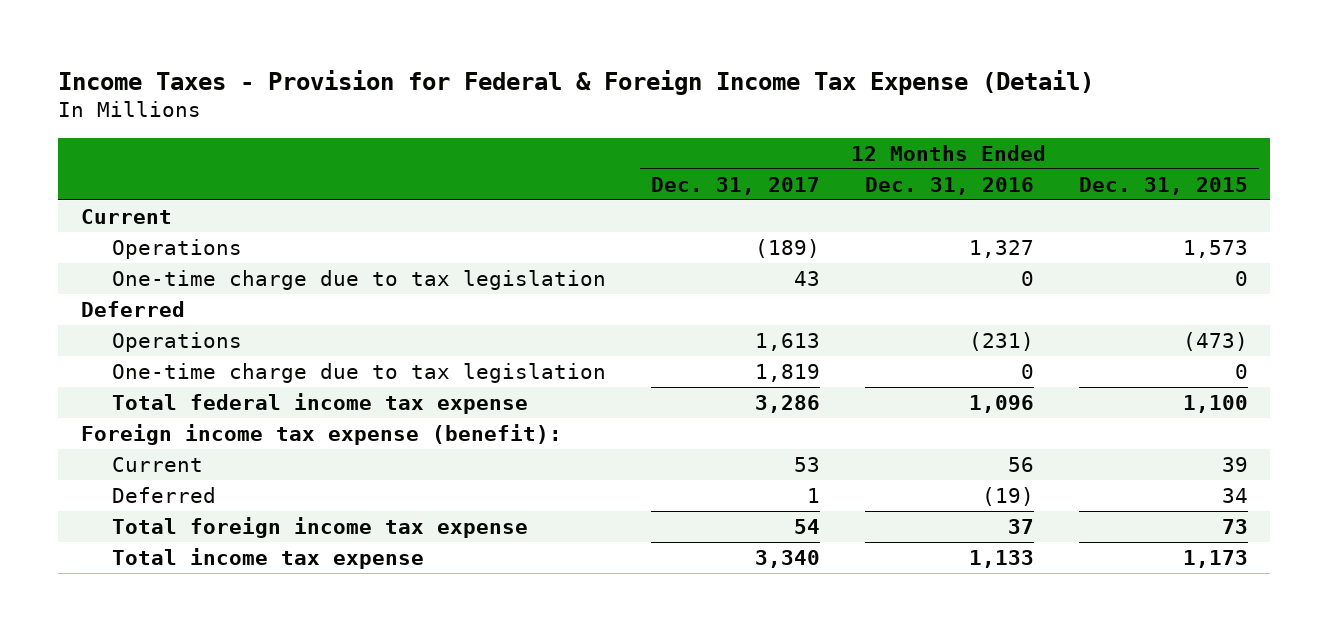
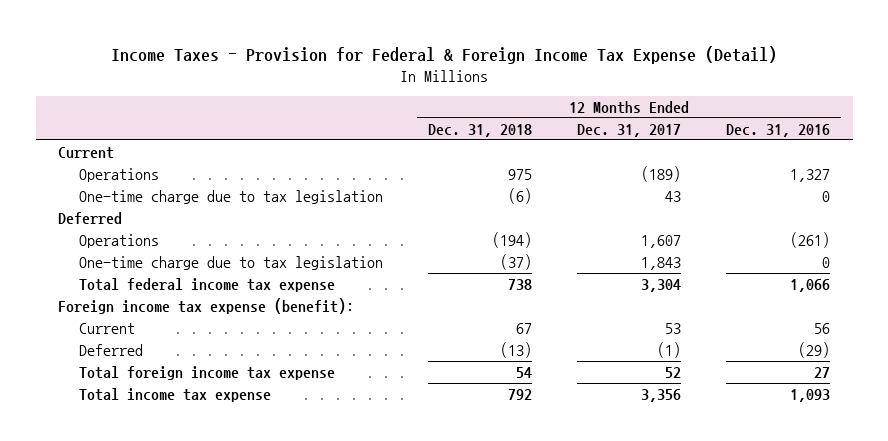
[1078,176,1248,195] Dec. 31, 2015 -> none
none -> [428,123,533,137] Dec. 31, 2018
[754,332,820,351] 1,613 -> [641,234,682,248] 1,607
[968,331,1034,351] (231) -> [790,231,831,248] (261)
[754,363,820,382] 1,819 -> [641,256,682,270] 1,843
[754,394,820,413] 3,286 -> [641,278,682,292] 3,304
[968,394,1034,413] 1,096 -> [790,278,831,292] 1,066
[806,487,820,503] 1 -> [657,341,682,358] (1)
[981,486,1034,506] (19) -> [798,341,831,358] (29)
[793,518,820,534] 54 -> [665,366,682,378] 52
[1007,518,1034,534] 37 -> [814,366,831,378] 27
[754,549,820,568] 3,340 -> [641,388,682,402] 3,356
[968,549,1034,568] 1,133 -> [790,388,831,402] 1,093

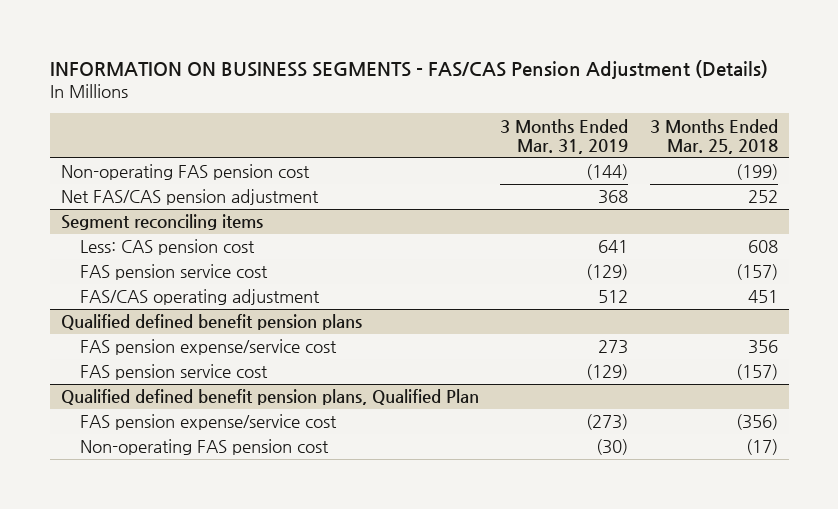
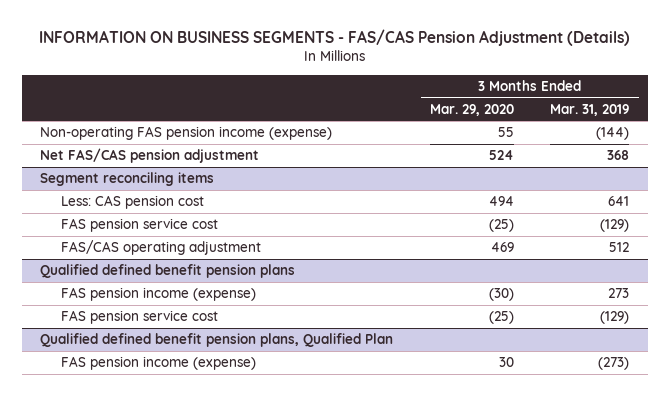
[649,118,778,154] 3 Months Ended Mar. 25, 2018 -> none
none -> [429,103,514,116] Mar. 29, 2020
[60,164,310,181] Non-operating FAS pension cost -> [40,126,333,141] Non-operating FAS pension income (expense)
[80,339,338,356] FAS pension expense/service cost -> [61,287,257,302] FAS pension income (expense)
[80,439,330,456] Non-operating FAS pension cost -> none
[80,414,338,431] FAS pension expense/service cost -> [61,356,257,371] FAS pension income (expense)

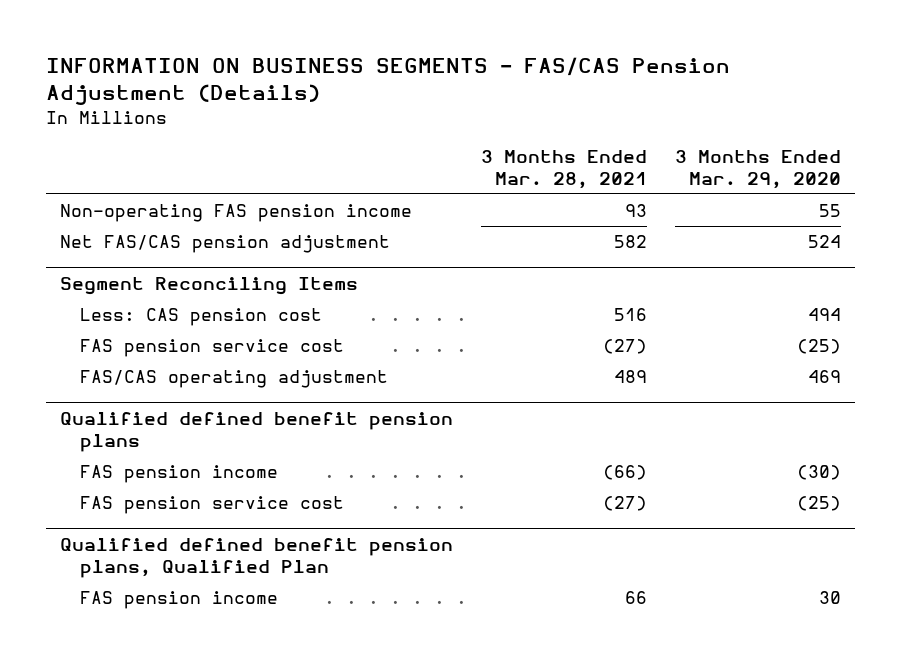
[550,103,630,116] Mar. 31, 2019 -> none
none -> [480,150,647,190] 3 Months Ended Mar. 28, 2021
[40,126,333,141] Non-operating FAS pension income (expense) -> [59,204,412,223] Non-operating FAS pension income
[40,172,215,187] Segment reconciling items -> [59,277,358,296] Segment Reconciling Items
[61,287,257,302] FAS pension income (expense) -> [80,465,279,484] FAS pension income
[61,356,257,371] FAS pension income (expense) -> [80,591,279,610] FAS pension income

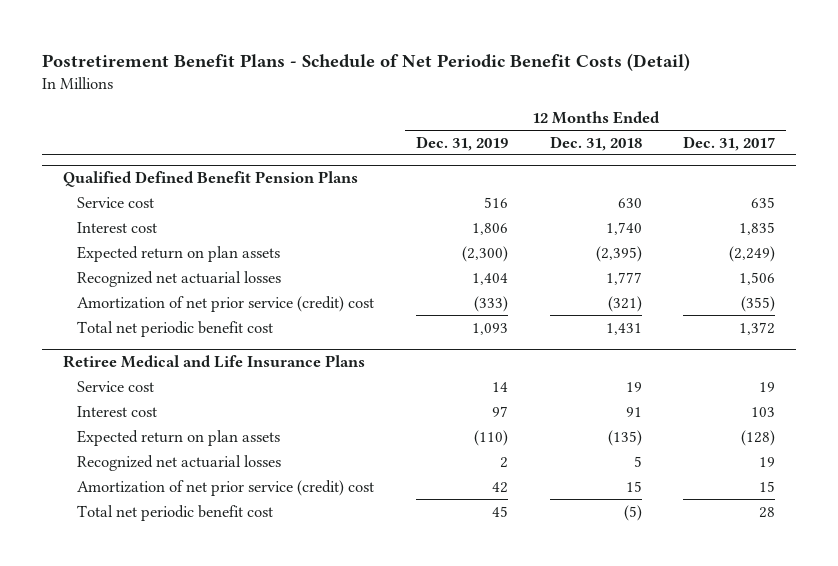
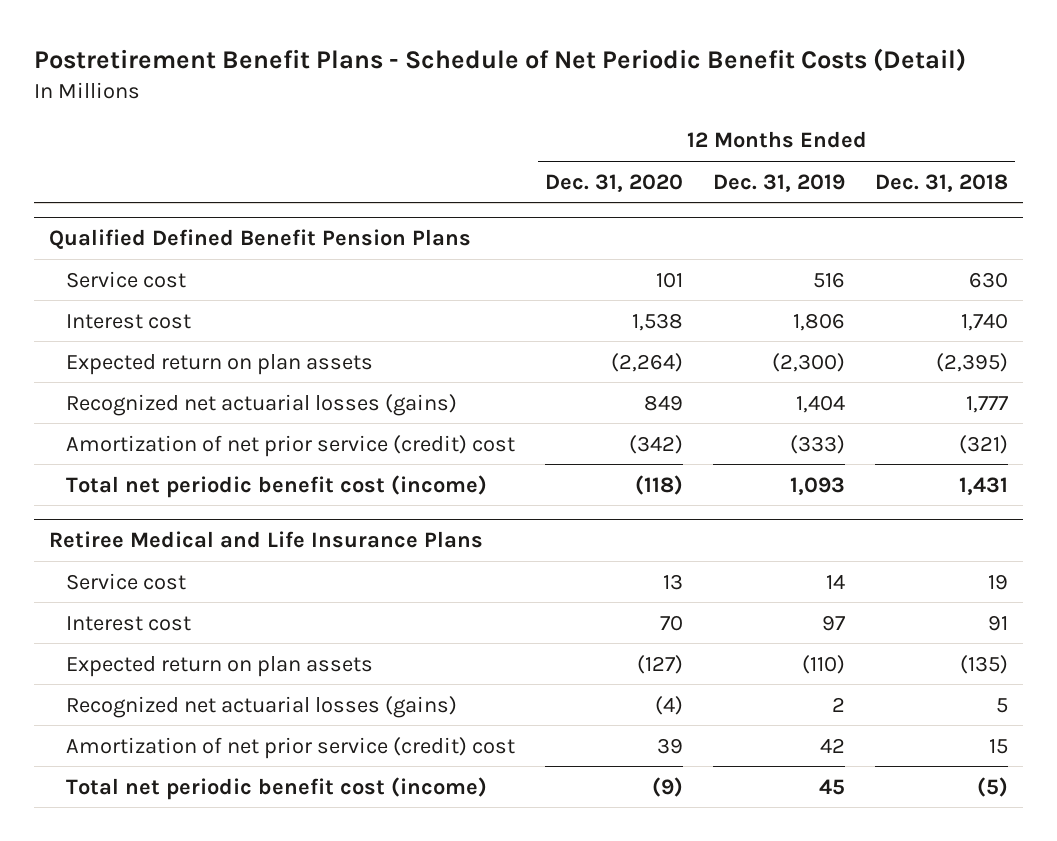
[683,135,776,151] Dec. 31, 2017 -> none
none -> [545,173,684,192] Dec. 31, 2020
[77,270,282,287] Recognized net actuarial losses -> [66,393,458,416] Recognized net actuarial losses (gains)
[77,320,274,337] Total net periodic benefit cost -> [66,474,488,498] Total net periodic benefit cost (income)
[77,454,282,471] Recognized net actuarial losses -> [66,695,458,718] Recognized net actuarial losses (gains)
[77,504,274,521] Total net periodic benefit cost -> [66,776,488,800] Total net periodic benefit cost (income)

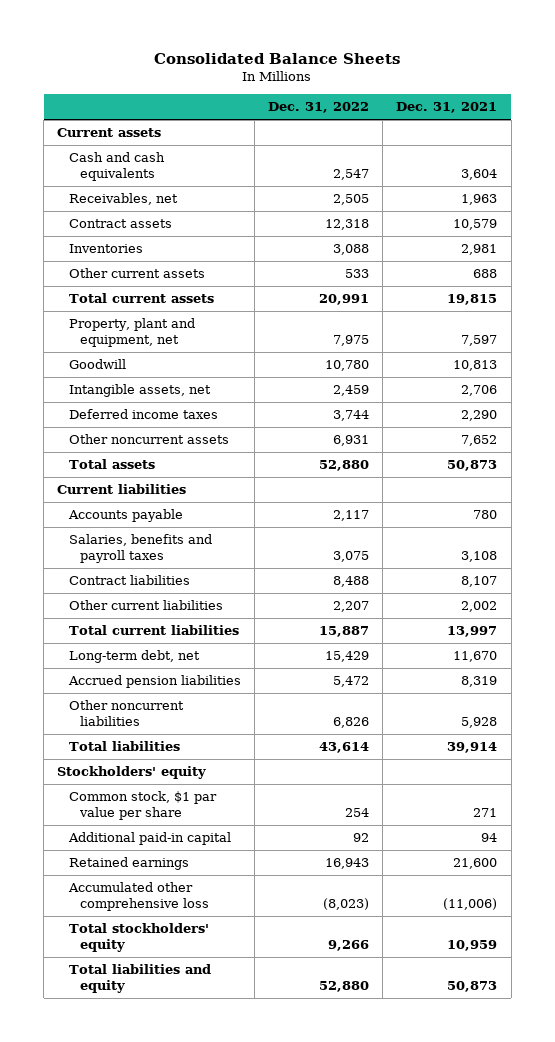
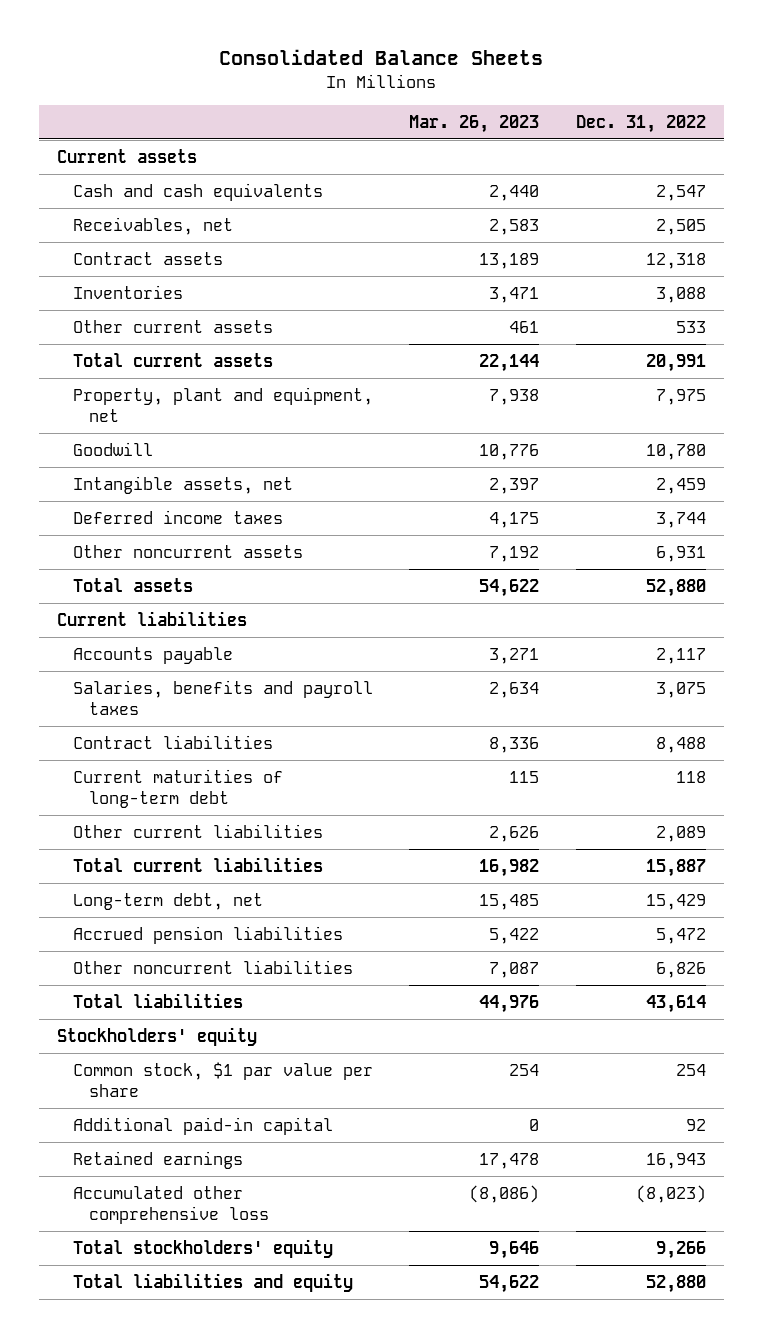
[396,102,498,114] Dec. 31, 2021 -> none
none -> [409,114,540,133] Mar. 26, 2023
none -> [73,768,284,809] Current maturities of long-term debt
[332,601,369,613] 2,207 -> [655,825,706,842] 2,089

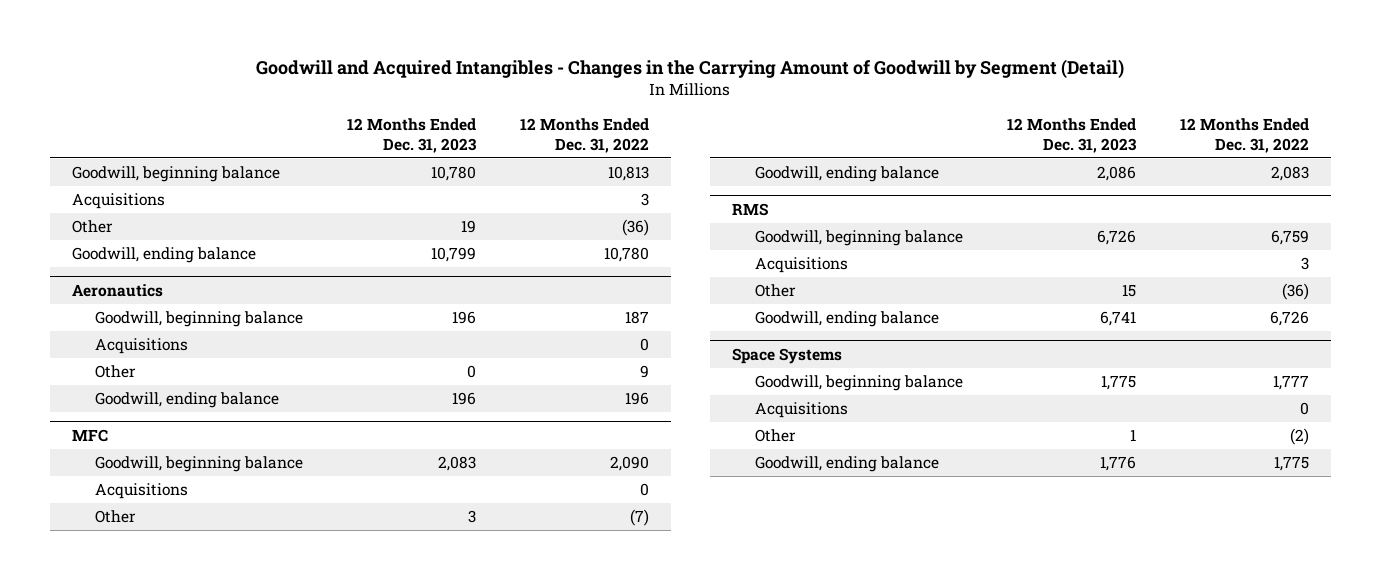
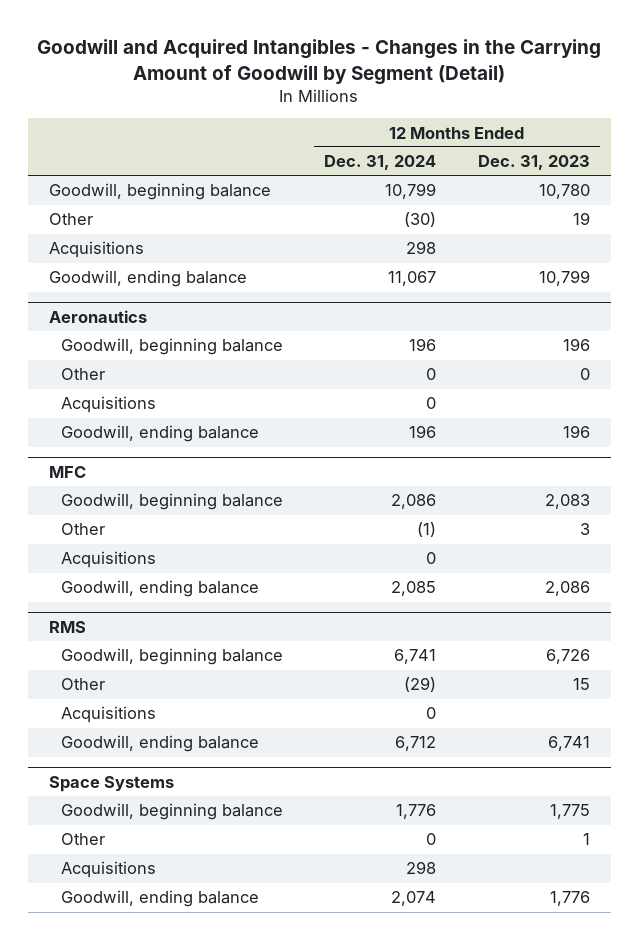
[519,117,649,153] 12 Months Ended Dec. 31, 2022 -> none
none -> [324,155,437,171] Dec. 31, 2024
[71,193,165,210] Acquisitions -> [49,241,145,259] Acquisitions
[94,338,188,355] Acquisitions -> [60,396,156,414] Acquisitions
[94,483,188,500] Acquisitions -> [60,551,156,569] Acquisitions
[754,257,848,274] Acquisitions -> [60,706,156,724] Acquisitions
[754,402,848,419] Acquisitions -> [60,861,156,879] Acquisitions

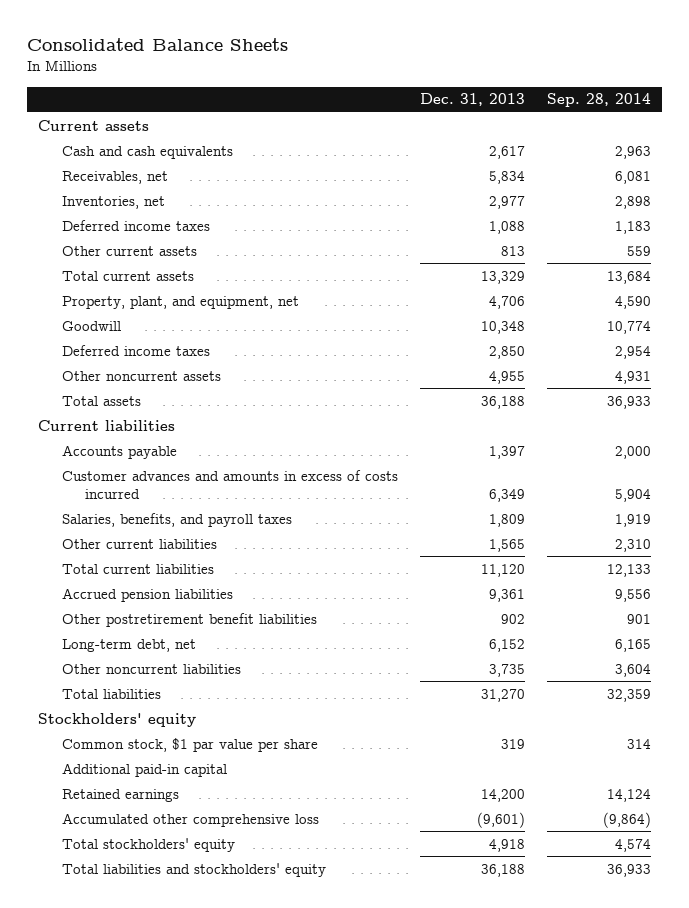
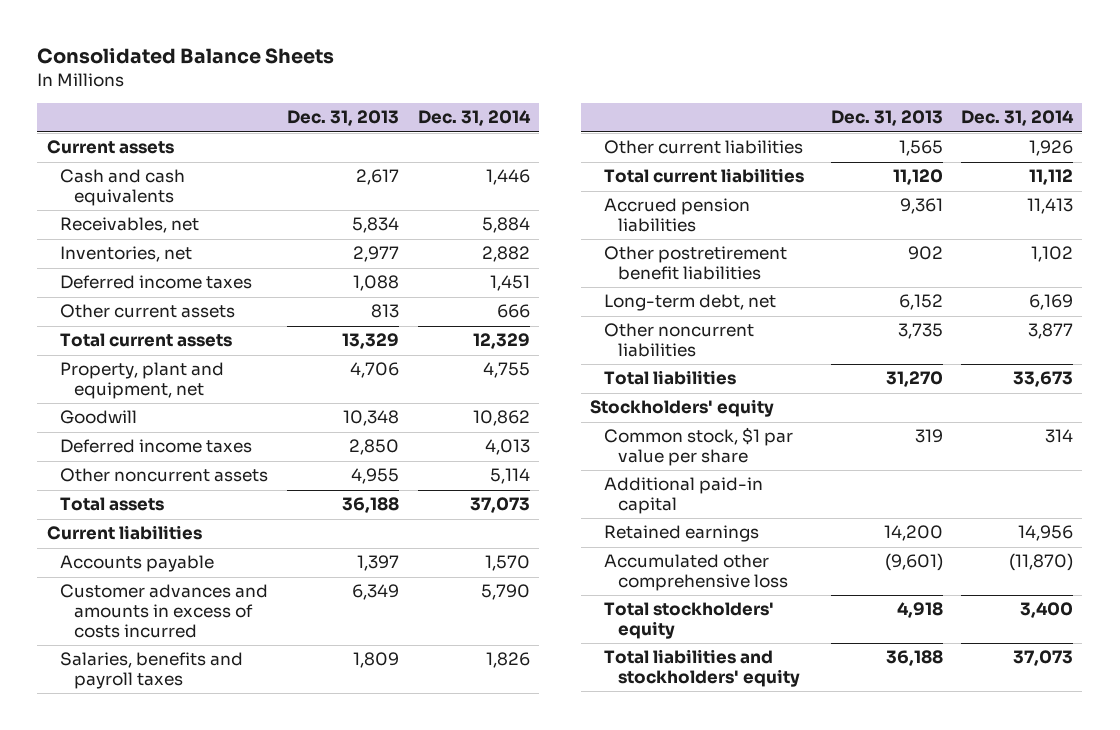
[546,93,651,108] Sep. 28, 2014 -> none
none -> [417,110,531,127] Dec. 31, 2014
[61,295,299,309] Property, plant, and equipment, net -> [60,362,225,399] Property, plant and equipment, net
[61,512,292,527] Salaries, benefits, and payroll taxes -> [60,652,244,689] Salaries, benefits and payroll taxes

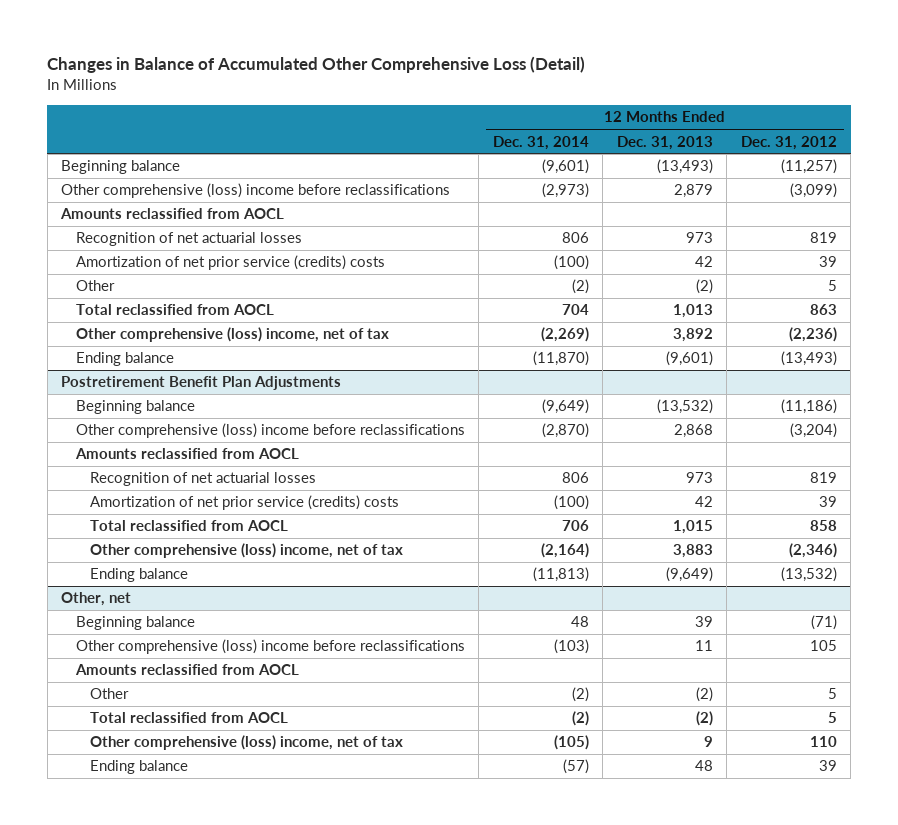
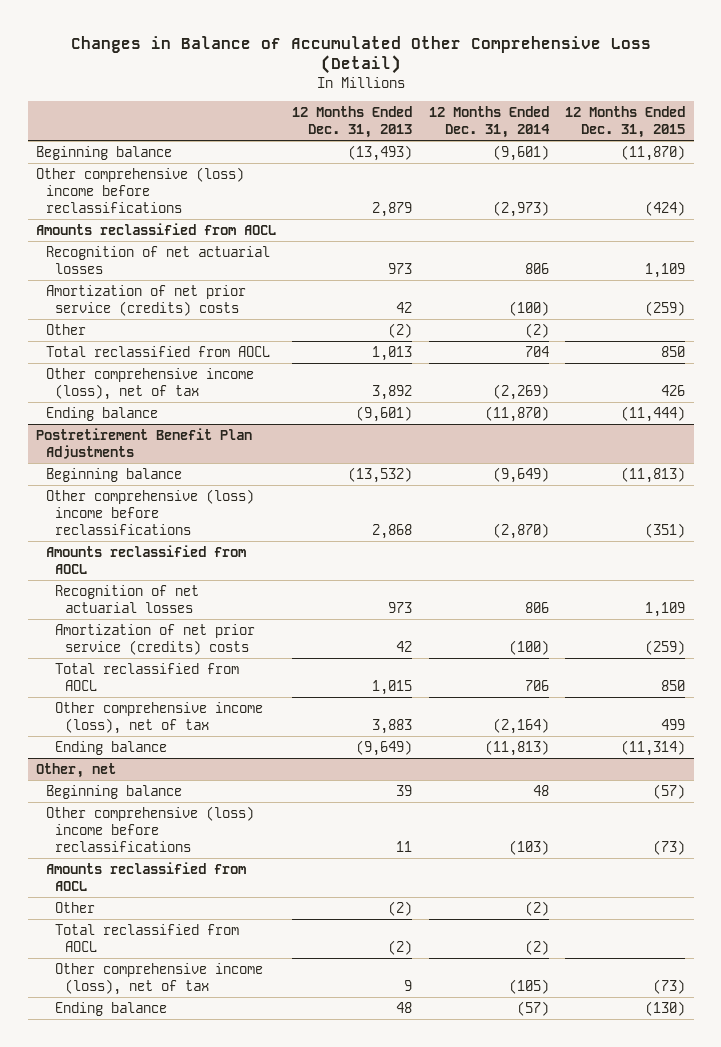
[740,135,837,150] Dec. 31, 2012 -> none
none -> [565,105,686,138] 12 Months Ended Dec. 31, 2015
[75,327,389,343] Other comprehensive (loss) income, net of tax -> [45,367,254,400] Other comprehensive income (loss), net of tax
[90,543,404,559] Other comprehensive (loss) income, net of tax -> [55,701,264,734] Other comprehensive income (loss), net of tax
[90,735,404,751] Other comprehensive (loss) income, net of tax -> [55,962,264,995] Other comprehensive income (loss), net of tax

